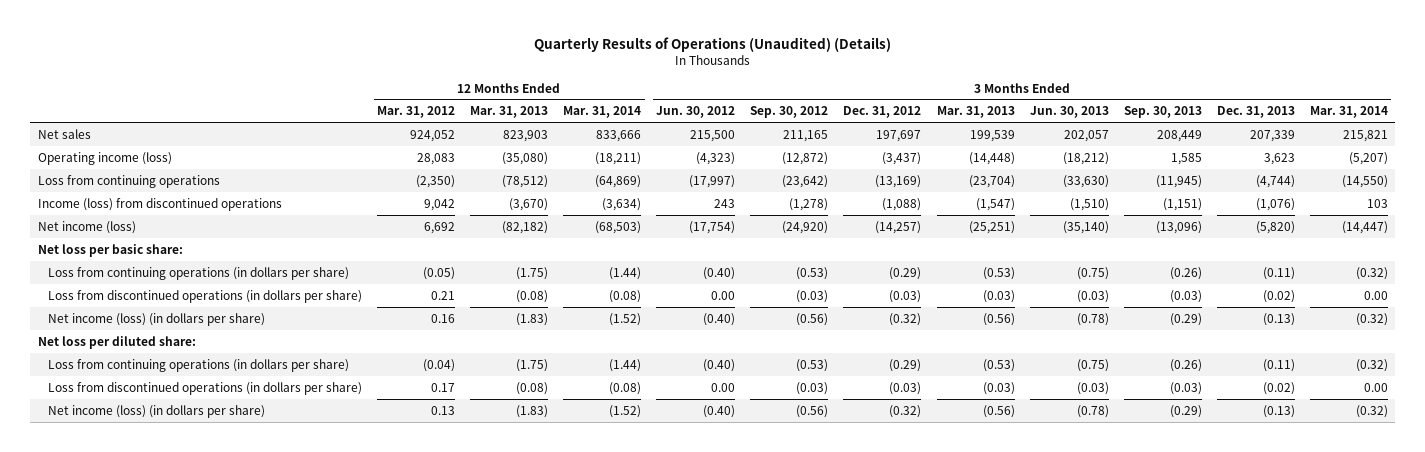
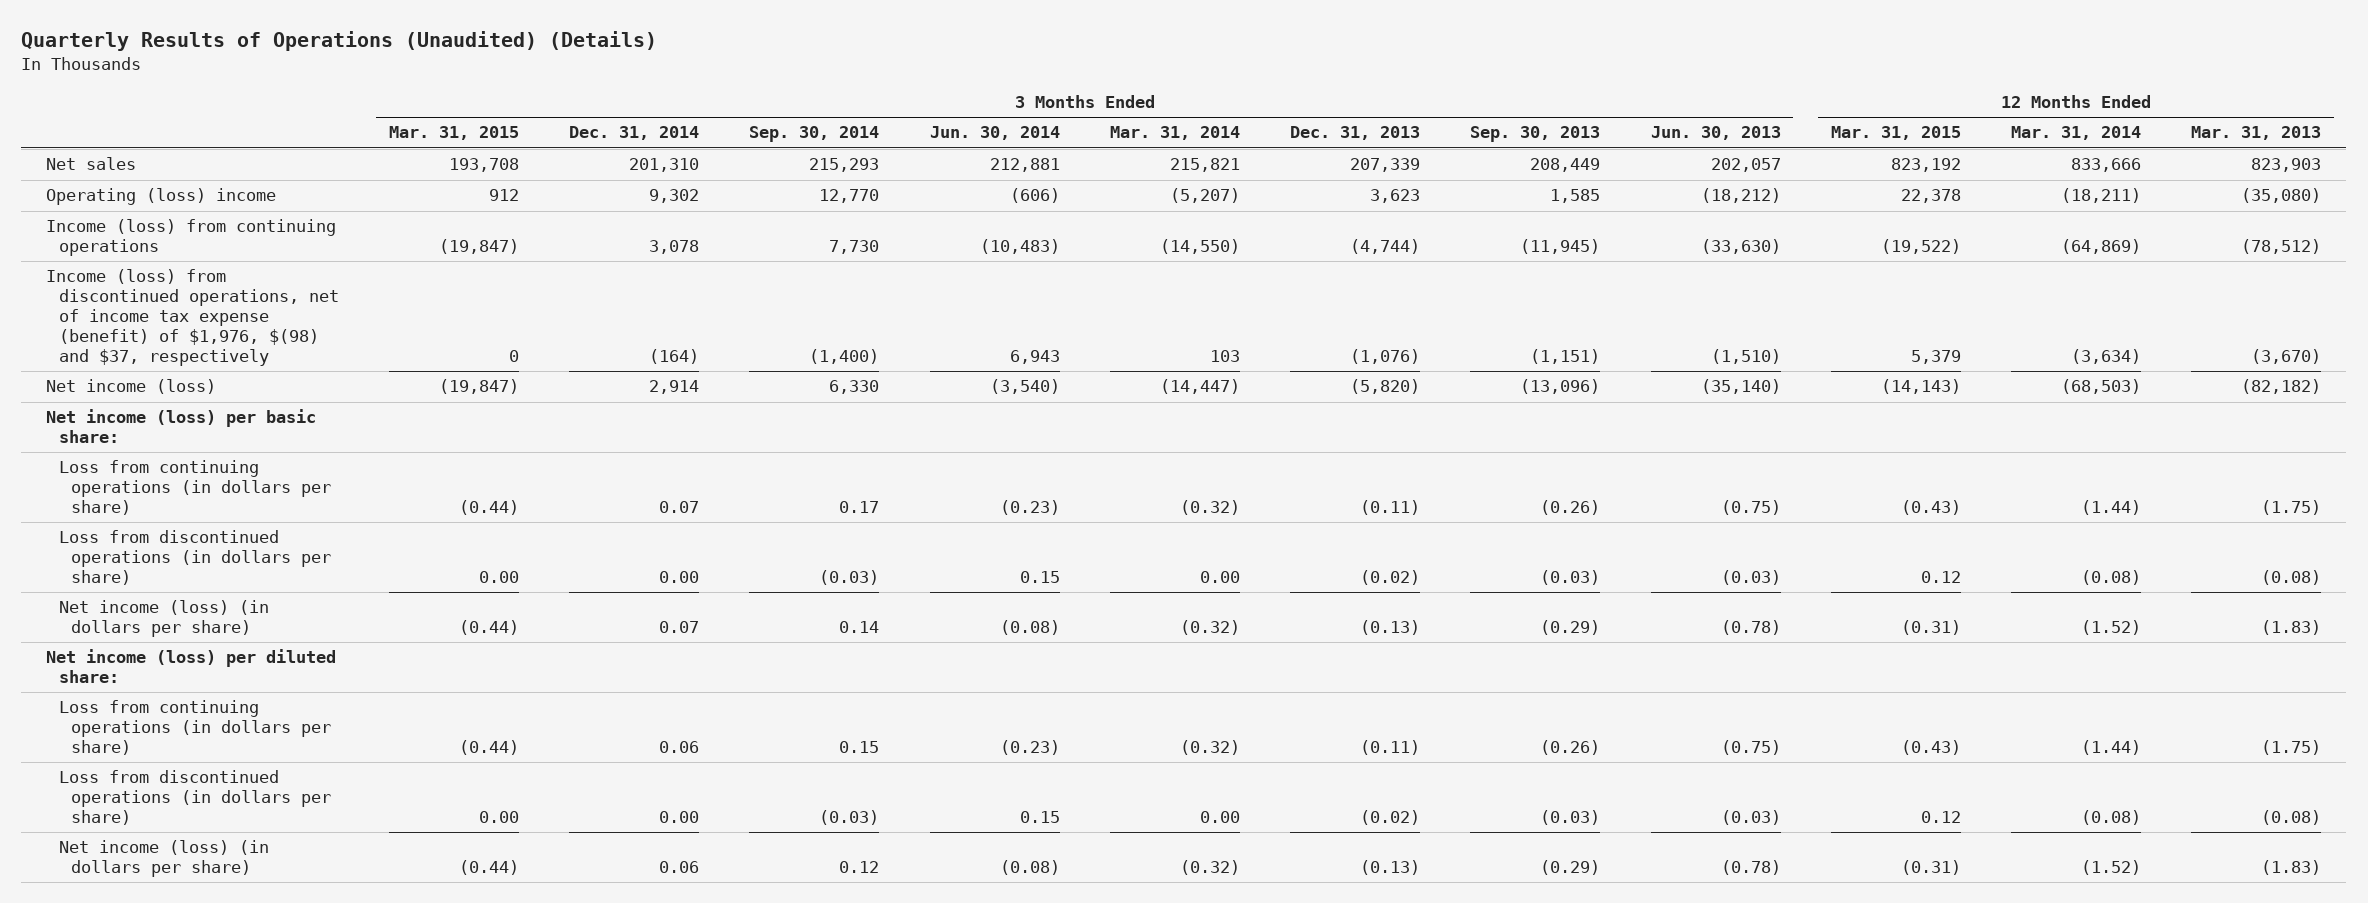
[377,106,456,119] Mar. 31, 2012 -> none
[656,106,736,119] Jun. 30, 2012 -> none
[750,106,829,119] Sep. 30, 2012 -> none
[843,106,922,119] Dec. 31, 2012 -> none
[936,106,1015,119] Mar. 31, 2013 -> none
none -> [388,126,519,141] Mar. 31, 2015
none -> [569,126,700,141] Dec. 31, 2014
none -> [749,126,880,143] Sep. 30, 2014
none -> [929,126,1060,141] Jun. 30, 2014
none -> [1830,126,1961,141] Mar. 31, 2015
[37,151,172,165] Operating income (loss) -> [46,188,277,206] Operating (loss) income
[37,174,220,188] Loss from continuing operations -> [46,219,337,257] Income (loss) from continuing operations
[37,197,282,211] Income (loss) from discontinued operations -> [46,269,339,367] Income (loss) from discontinued operations, net of income tax expense (benefit) of $1,976, $(98) and $37, respectively
[37,243,183,257] Net loss per basic share: -> [46,409,317,444] Net income (loss) per basic share:
[37,335,196,349] Net loss per diluted share: -> [46,649,337,684] Net income (loss) per diluted share:

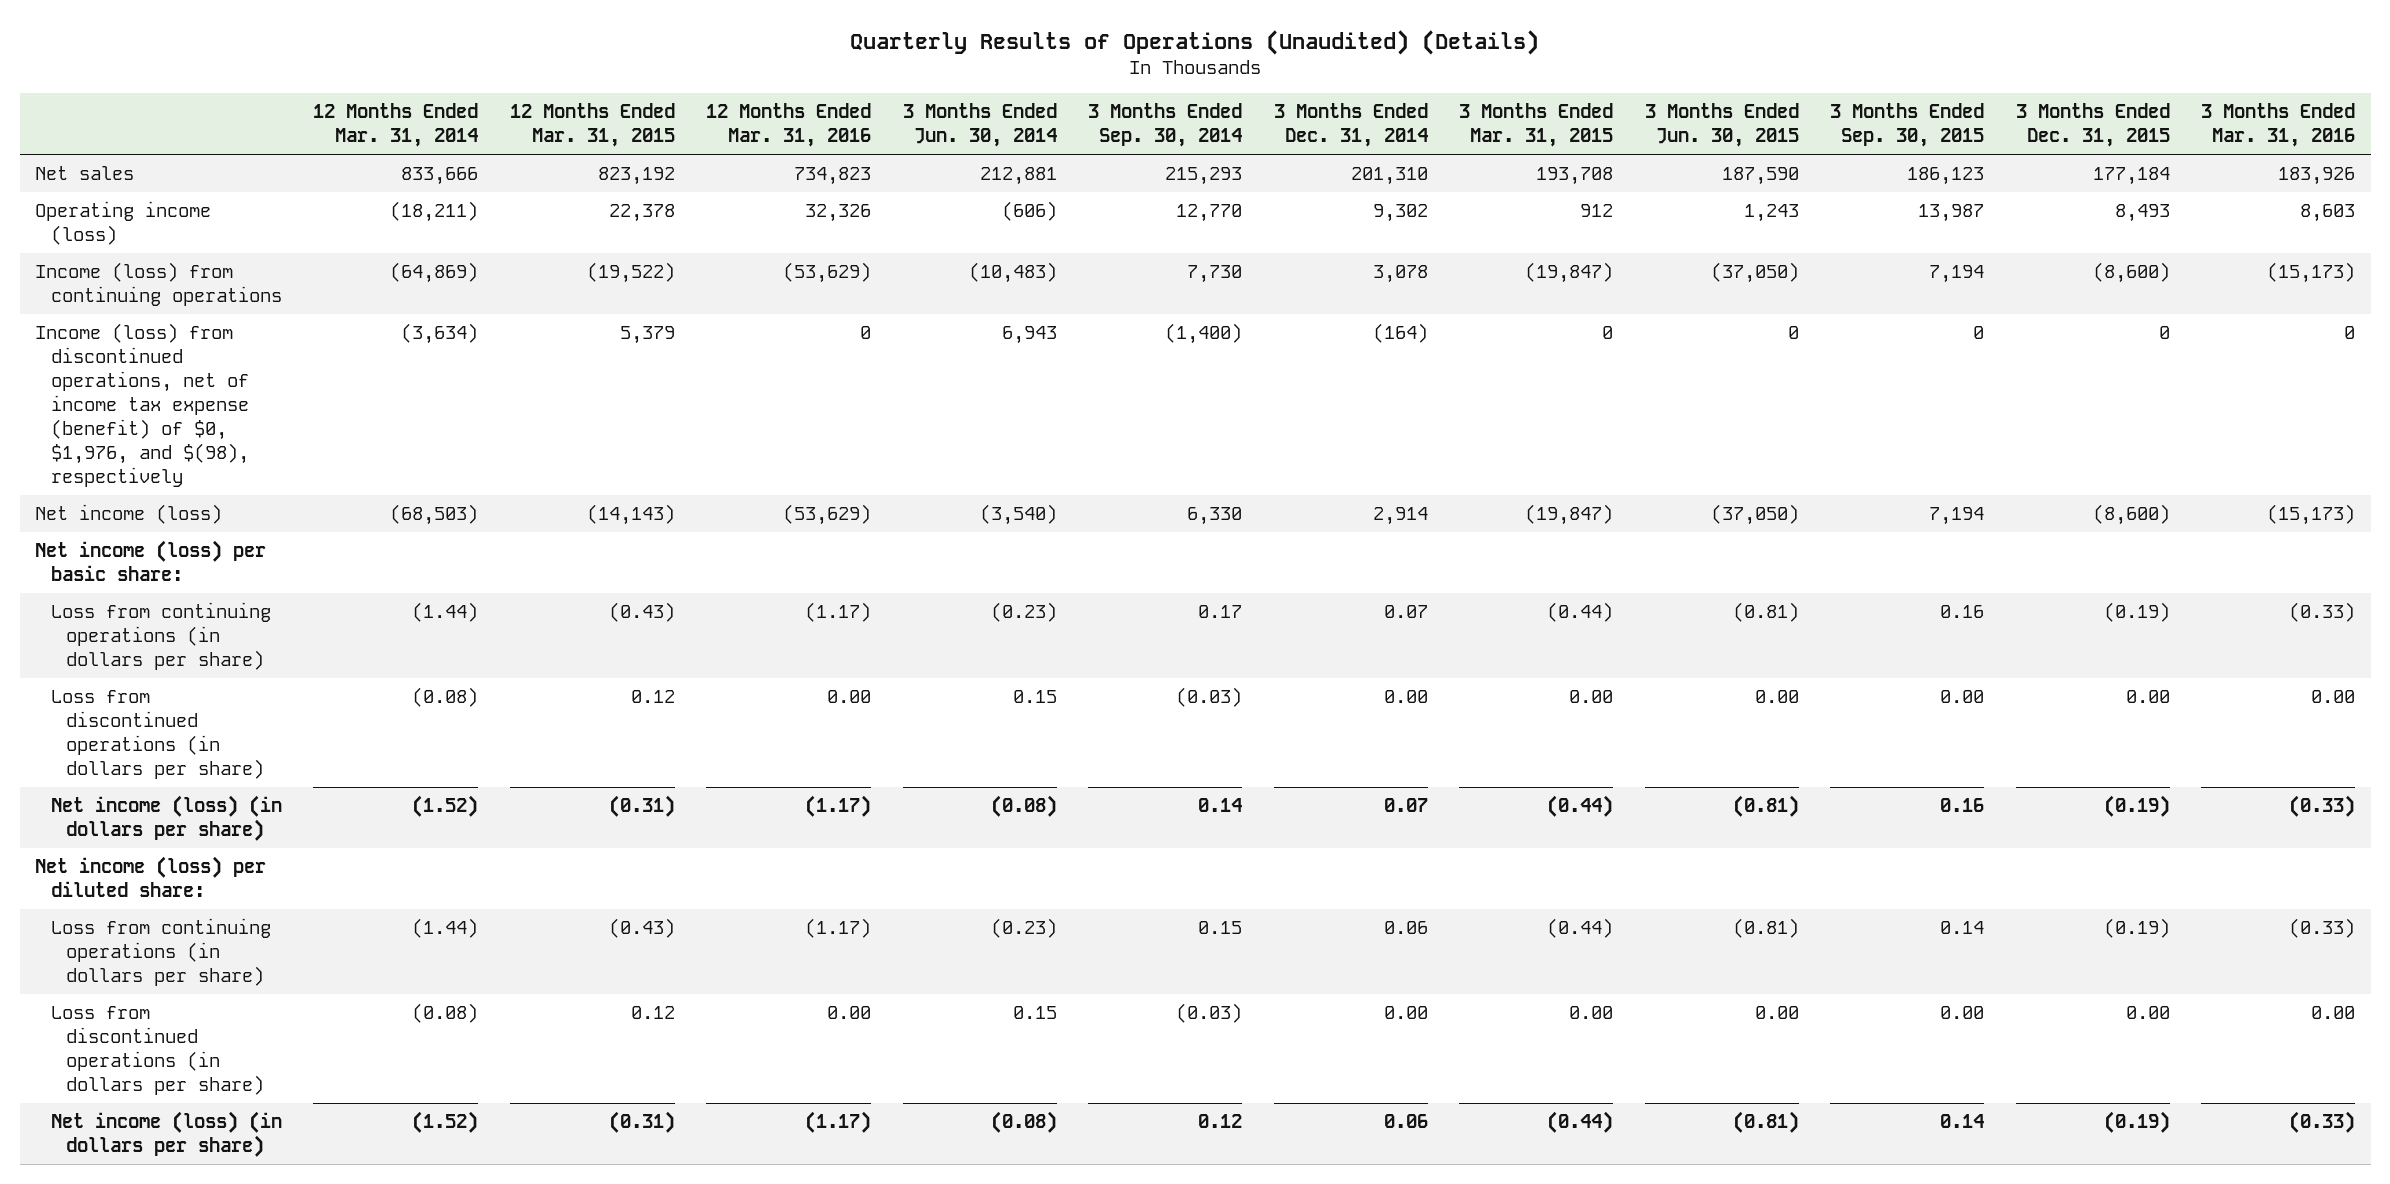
[1109,126,1240,141] Mar. 31, 2014 -> none
[1290,126,1421,141] Dec. 31, 2013 -> none
[1470,126,1601,143] Sep. 30, 2013 -> none
[1650,126,1781,141] Jun. 30, 2013 -> none
[2191,126,2322,141] Mar. 31, 2013 -> none
none -> [706,103,872,148] 12 Months Ended Mar. 31, 2016
none -> [1644,103,1799,148] 3 Months Ended Jun. 30, 2015
none -> [1830,103,1985,148] 3 Months Ended Sep. 30, 2015
none -> [2015,103,2170,148] 3 Months Ended Dec. 31, 2015
none -> [2201,103,2356,148] 3 Months Ended Mar. 31, 2016
[46,188,277,206] Operating (loss) income -> [35,201,212,246] Operating income (loss)
[46,269,339,367] Income (loss) from discontinued operations, net of income tax expense (benefit) of $1,976, $(98) and $37, respectively -> [35,323,249,487] Income (loss) from discontinued operations, net of income tax expense (benefit) of $0, $1,976, and $(98), respectively

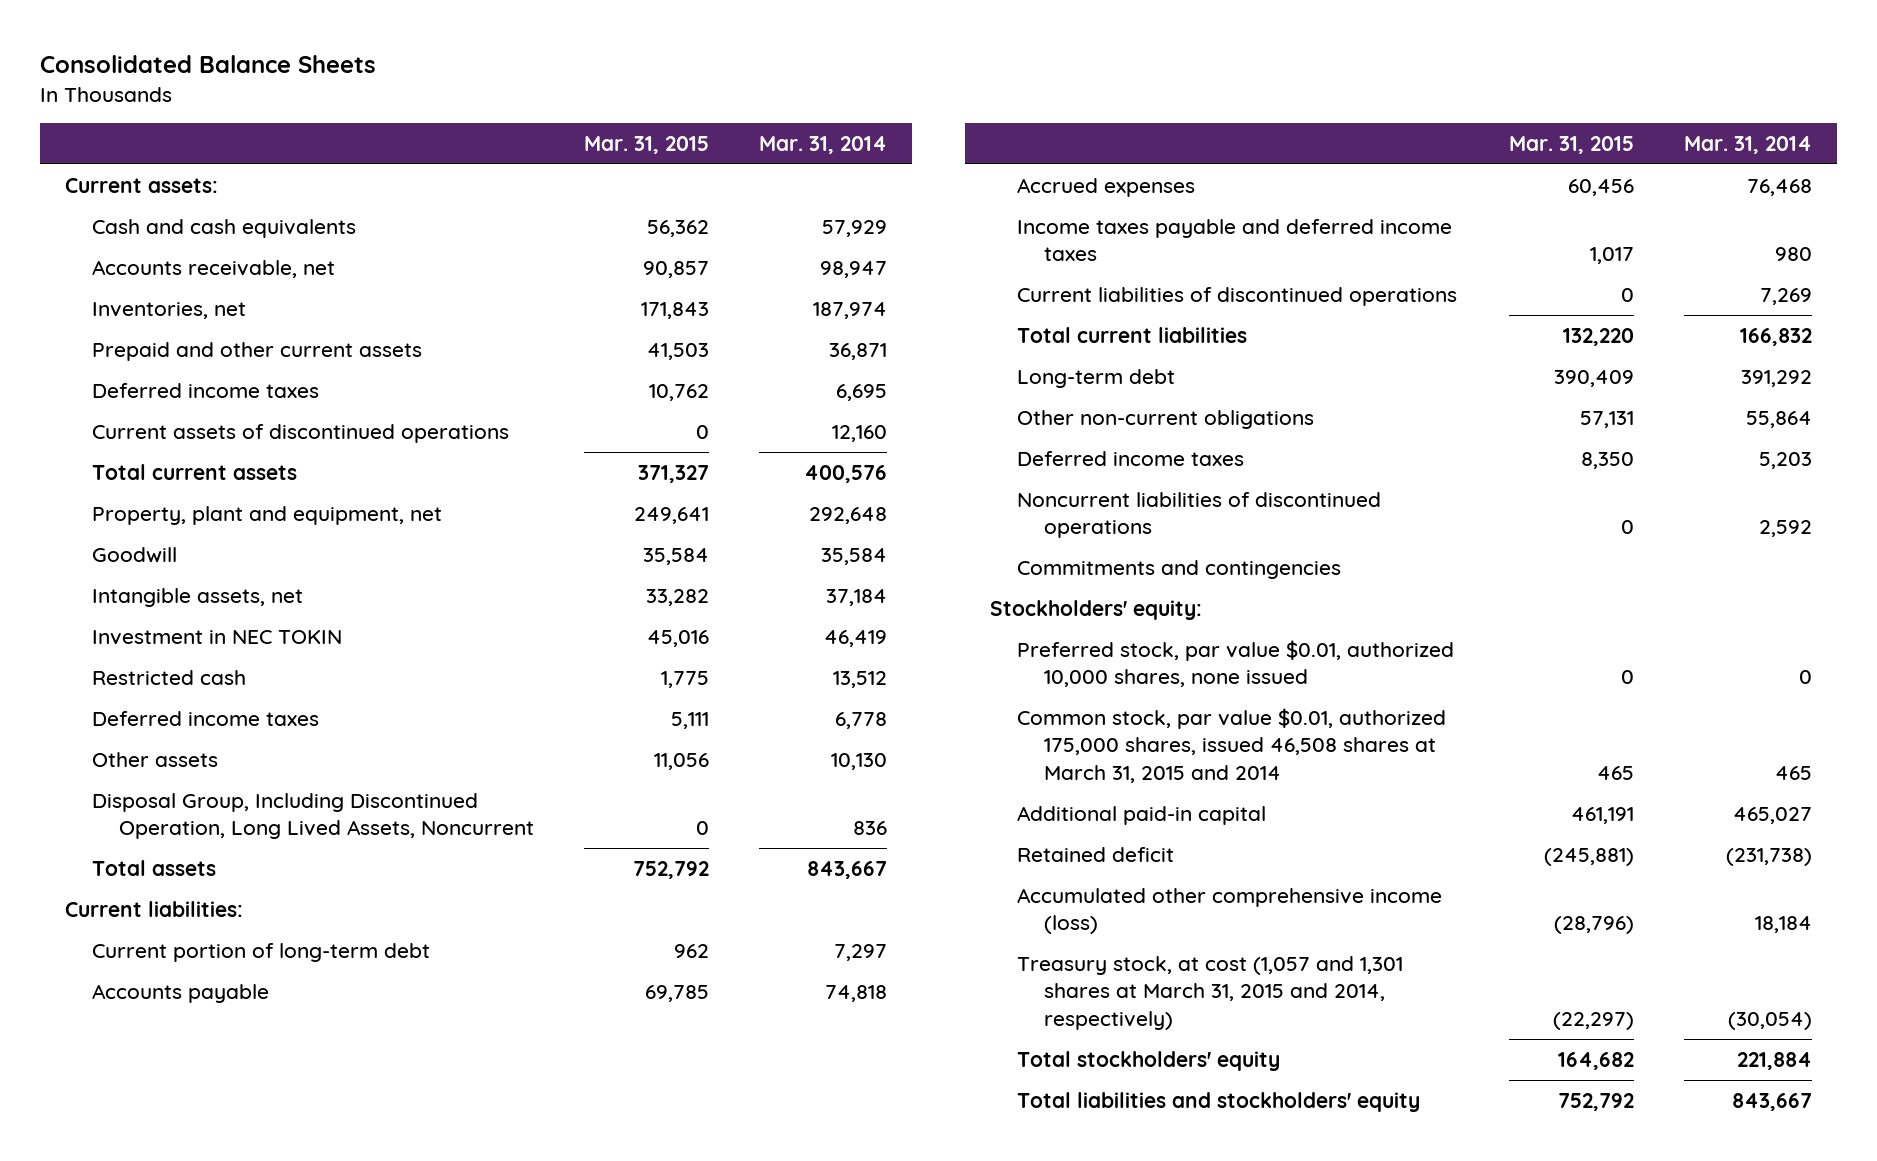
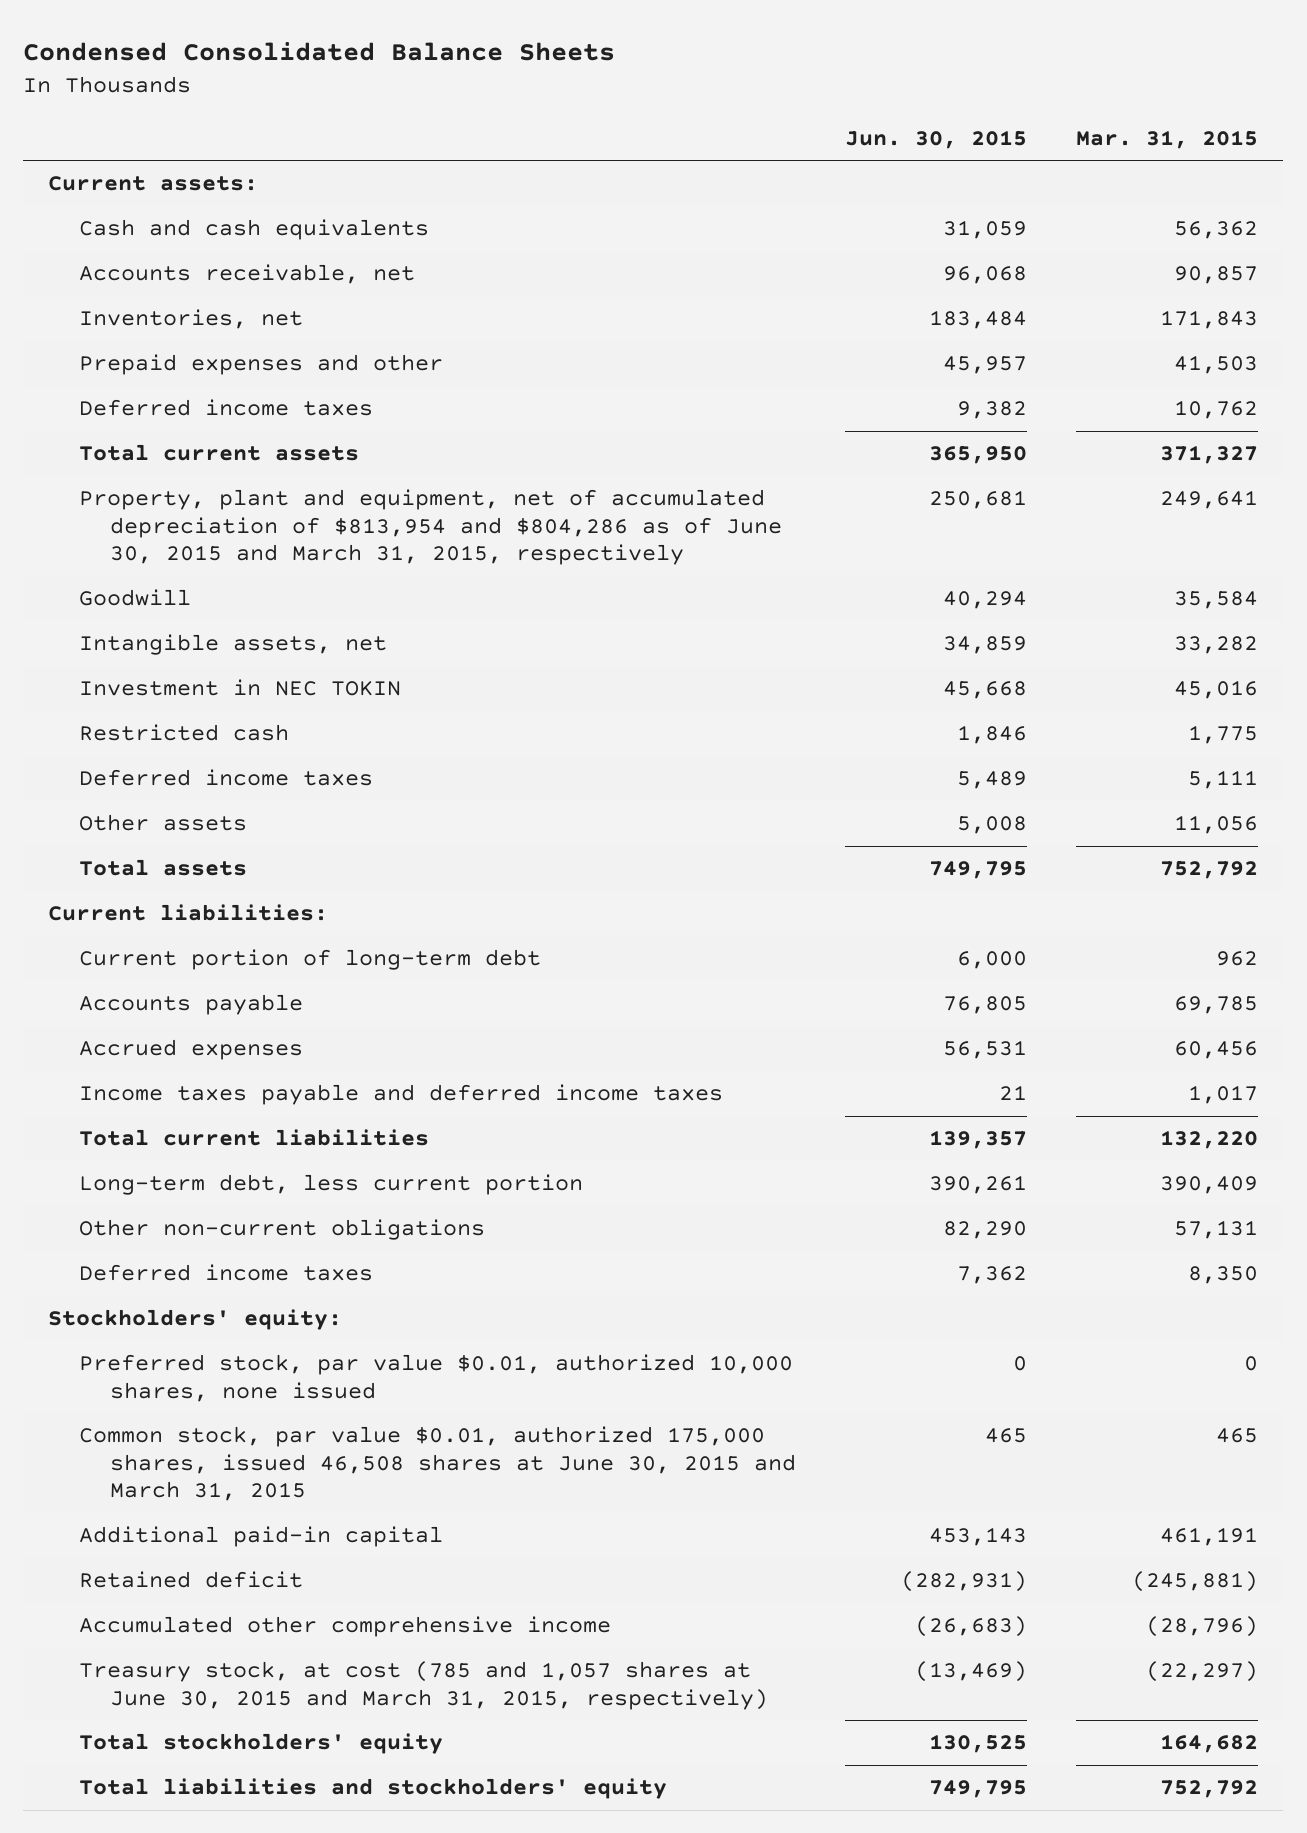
[40,55,377,74] Consolidated Balance Sheets -> [23,41,616,61] Condensed Consolidated Balance Sheets
[759,135,888,154] Mar. 31, 2014 -> none
none -> [845,129,1028,149] Jun. 30, 2015
[92,342,423,362] Prepaid and other current assets -> [78,354,443,376] Prepaid expenses and other
[92,424,510,444] Current assets of discontinued operations -> none
[92,506,443,526] Property, plant and equipment, net -> [78,489,782,566] Property, plant and equipment, net of accumulated depreciation of $813,954 and $804,286 as of June 30, 2015 and March 31, 2015, respectively
[92,793,535,840] Disposal Group, Including Discontinued Operation, Long Lived Assets, Noncurrent -> none
[1016,287,1457,307] Current liabilities of discontinued operations -> none
[1016,369,1175,389] Long-term debt -> [78,1174,583,1196] Long-term debt, less current portion
[1016,492,1381,539] Noncurrent liabilities of discontinued operations -> none
[1016,560,1341,580] Commitments and contingencies -> none
[1016,708,1446,783] Common stock, par value $0.01, authorized 175,000 shares, issued 46,508 shares at March 31, 2015 and 2014 -> [78,1426,796,1502] Common stock, par value $0.01, authorized 175,000 shares, issued 46,508 shares at June 30, 2015 and March 31, 2015
[1016,888,1442,935] Accumulated other comprehensive income (loss) -> [78,1616,611,1638] Accumulated other comprehensive income
[1016,956,1403,1030] Treasury stock, at cost (1,057 and 1,301 shares at March 31, 2015 and 2014, respectively) -> [78,1661,768,1710] Treasury stock, at cost (785 and 1,057 shares at June 30, 2015 and March 31, 2015, respectively)

